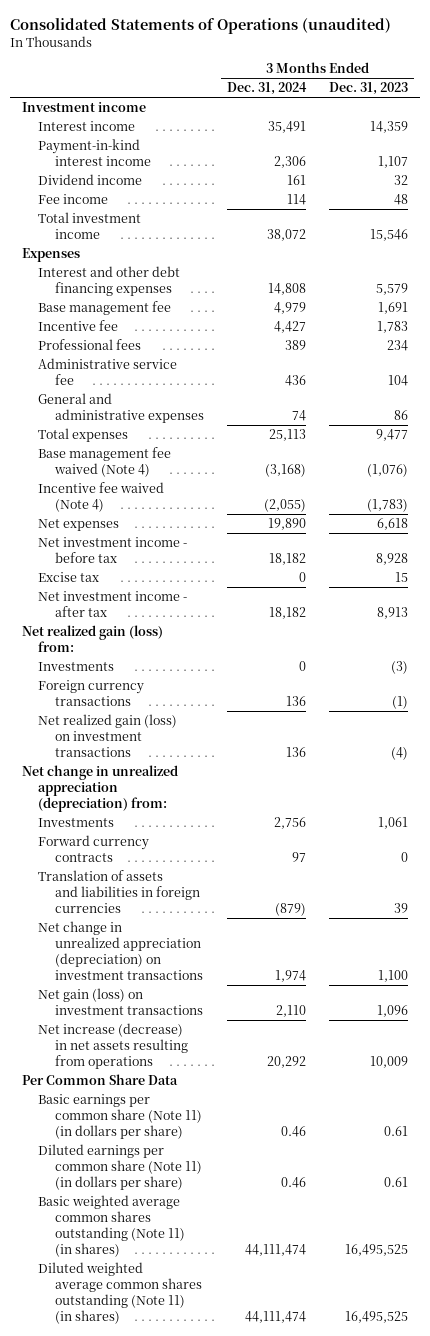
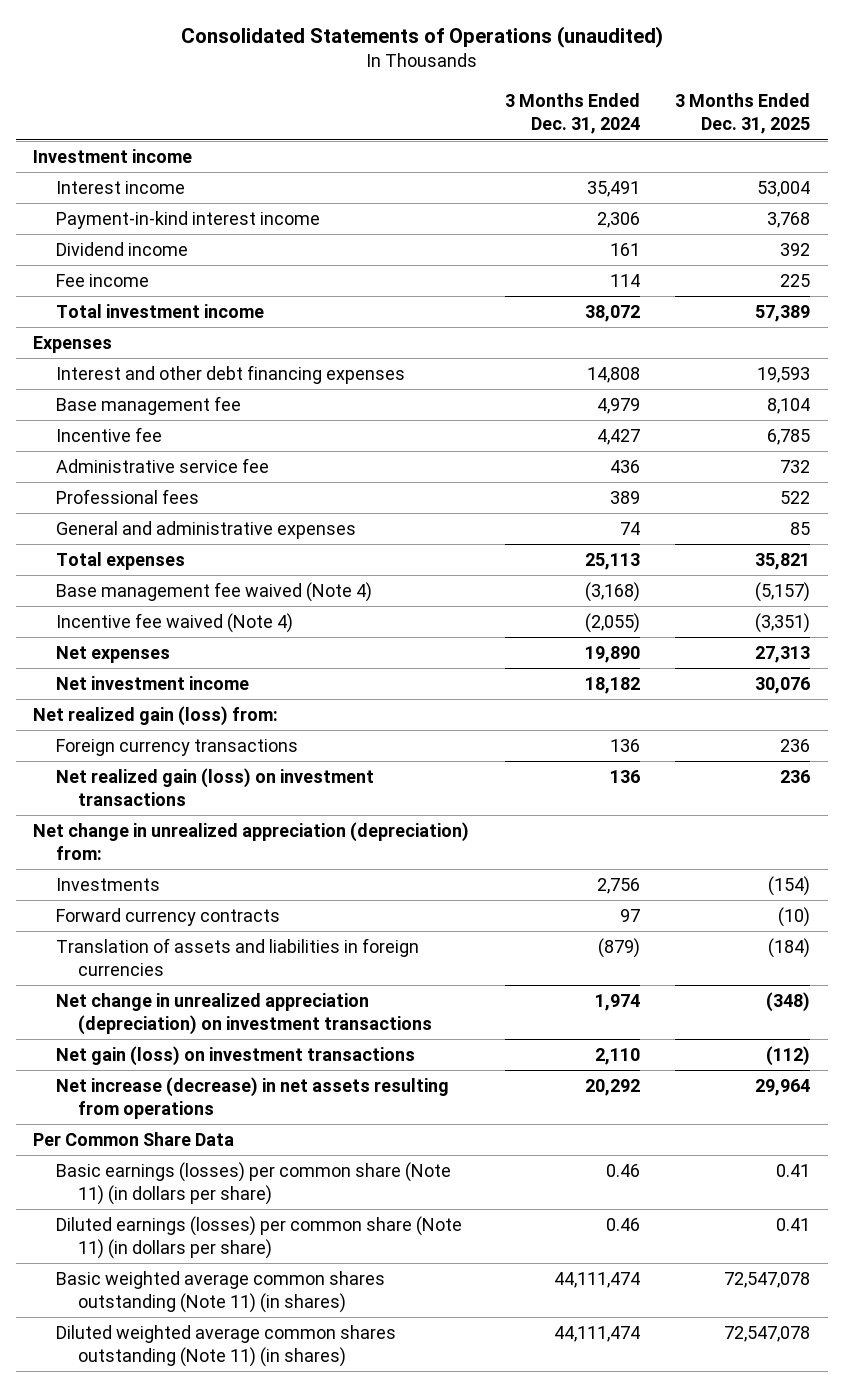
[329,82,409,96] Dec. 31, 2023 -> none
none -> [675,93,811,135] 3 Months Ended Dec. 31, 2025
[38,339,142,351] Professional fees -> [55,488,199,504] Professional fees
[38,572,100,583] Excise tax -> none
[38,591,188,618] Net investment income - after tax -> none
[38,537,188,564] Net investment income - before tax -> [55,675,249,690] Net investment income
[38,662,115,672] Investments -> none
[38,1094,202,1140] Basic earnings per common share (Note 11) (in dollars per share) -> [55,1161,451,1206] Basic earnings (losses) per common share (Note 11) (in dollars per share)
[38,1144,202,1191] Diluted earnings per common share (Note 11) (in dollars per share) -> [55,1215,462,1260] Diluted earnings (losses) per common share (Note 11) (in dollars per share)

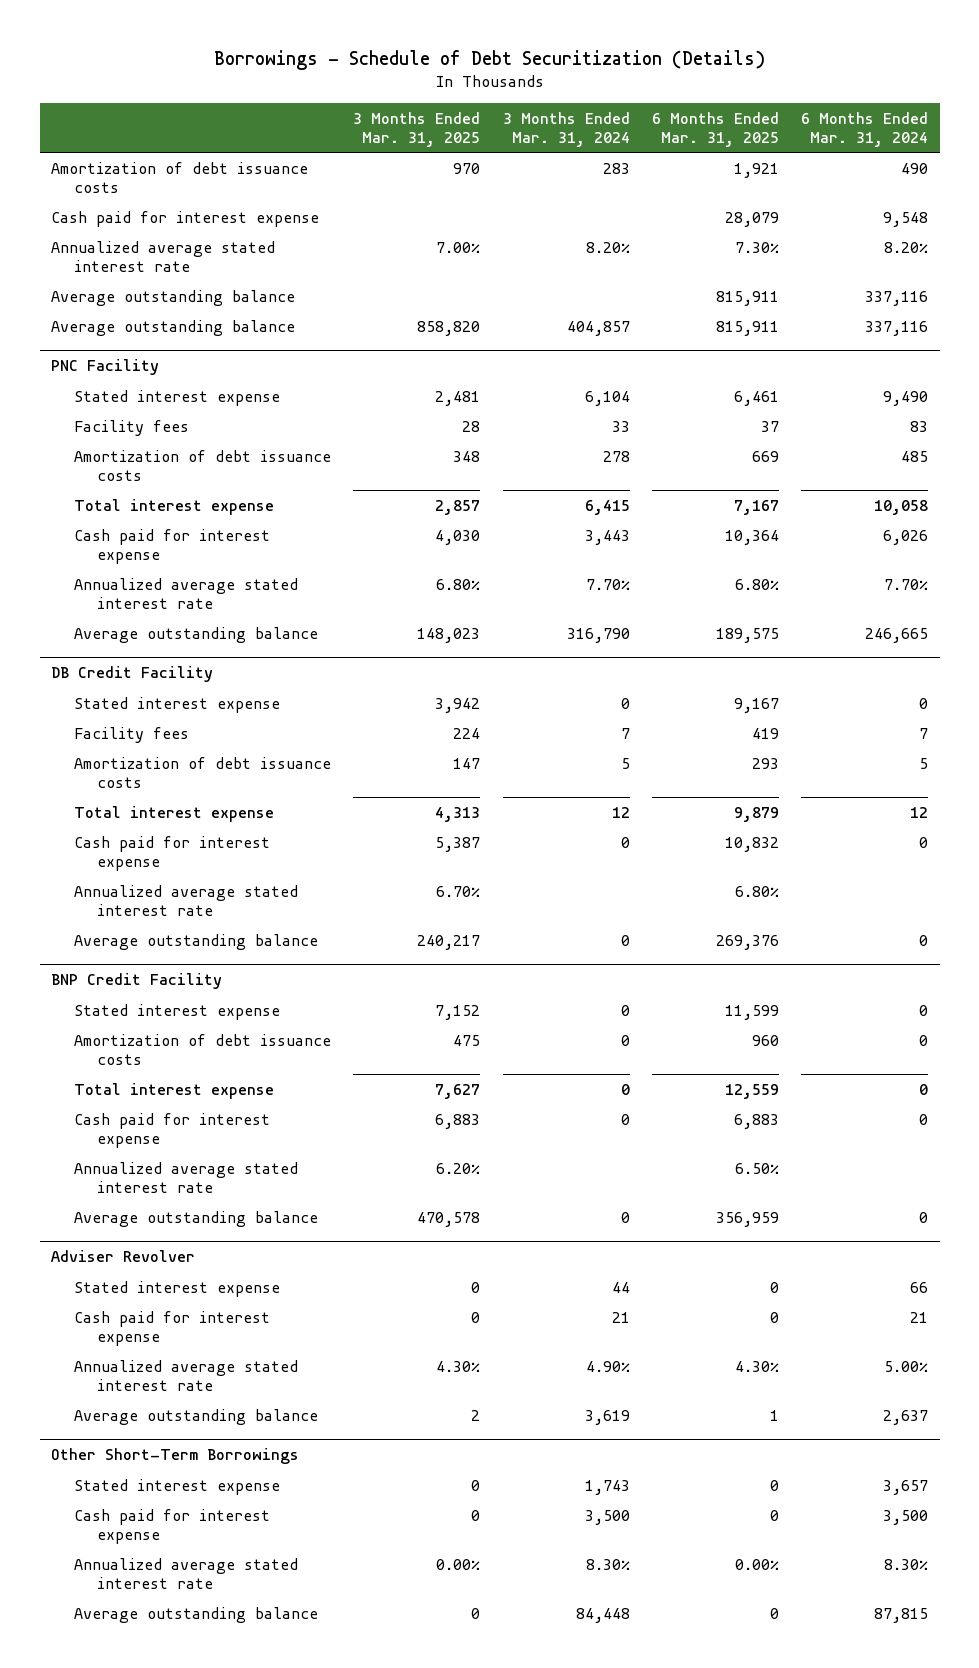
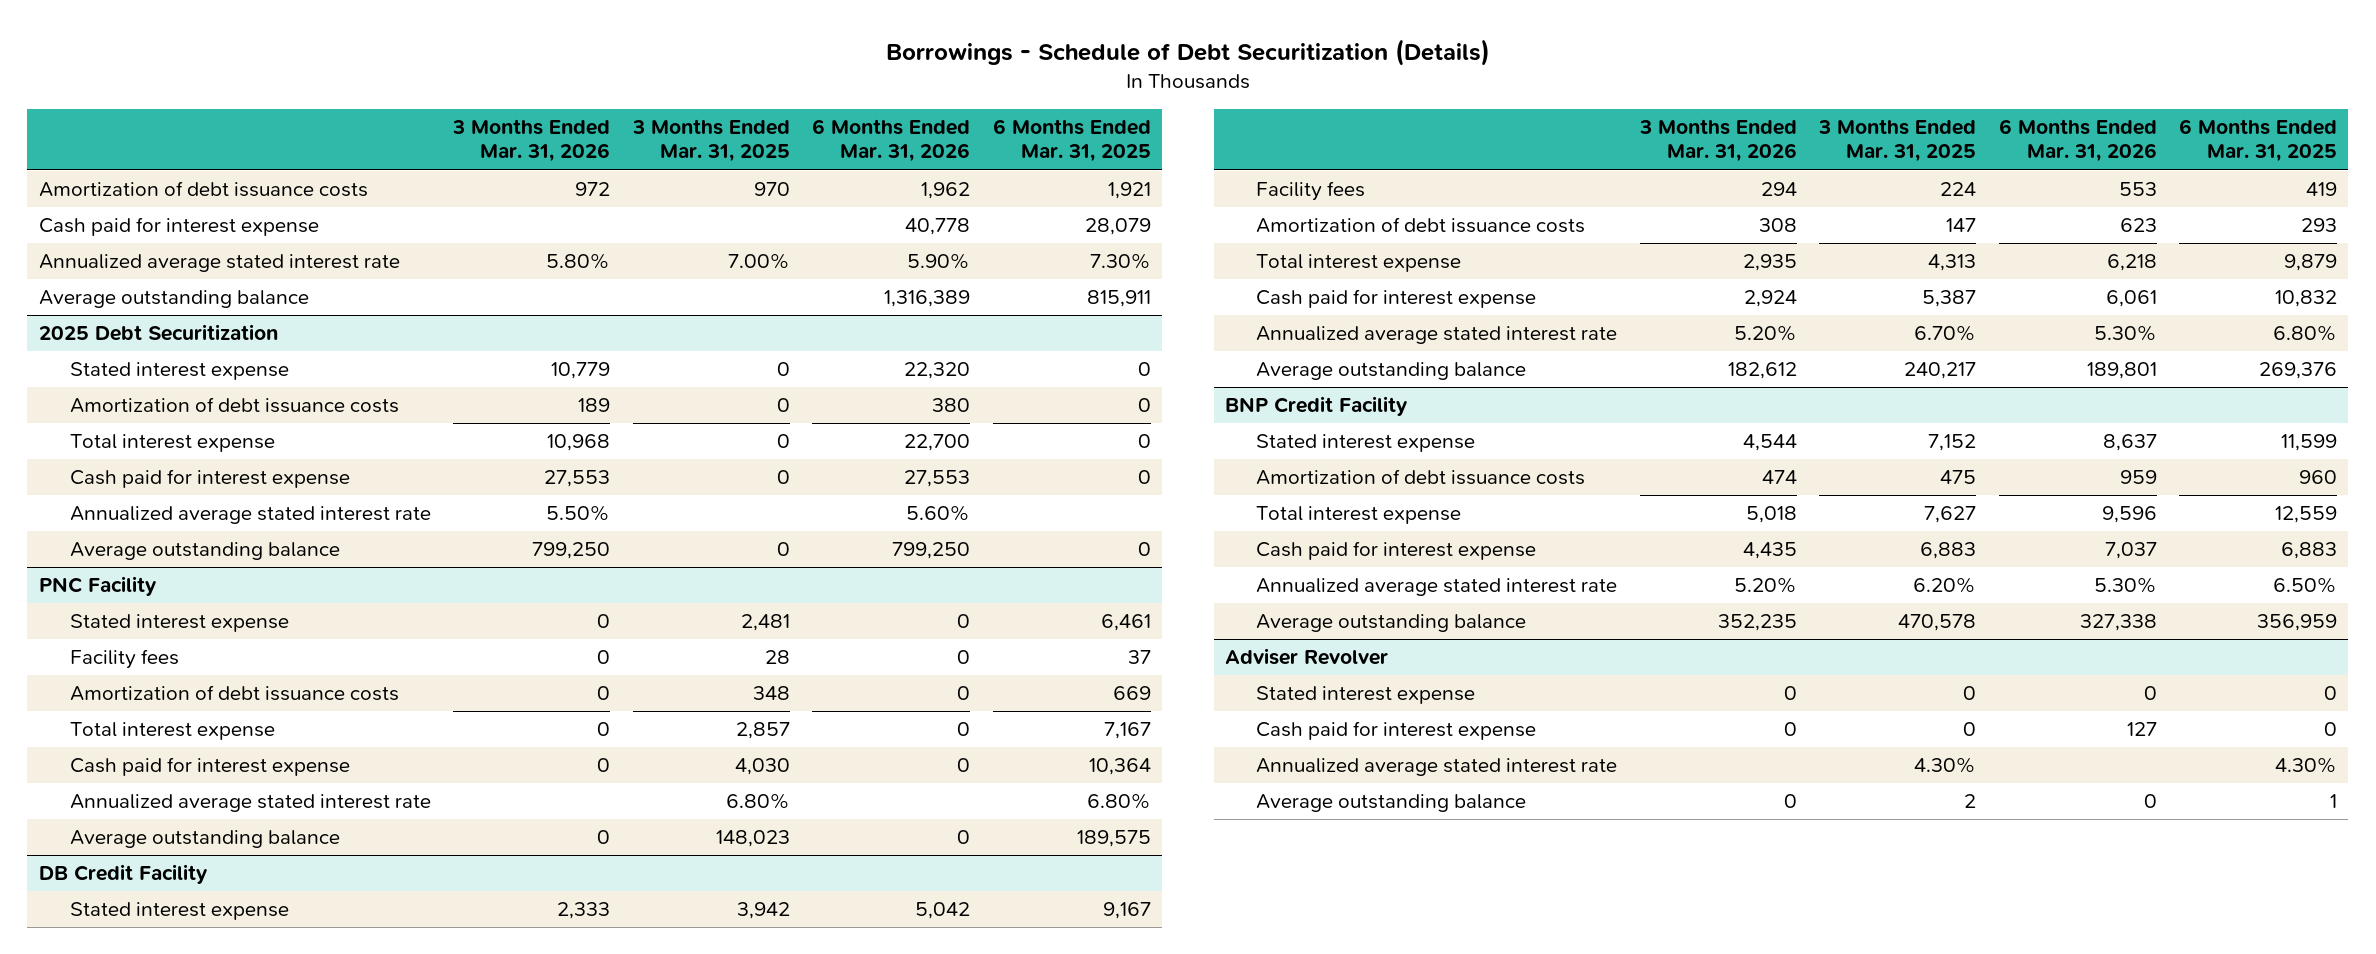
[502,111,630,147] 3 Months Ended Mar. 31, 2024 -> none
[801,111,929,147] 6 Months Ended Mar. 31, 2024 -> none
none -> [452,119,611,163] 3 Months Ended Mar. 31, 2026
none -> [812,119,971,163] 6 Months Ended Mar. 31, 2026
none -> [38,324,278,342] 2025 Debt Securitization
none -> [69,362,289,381] Stated interest expense
none -> [69,397,399,414] Amortization of debt issuance costs
none -> [69,434,275,453] Total interest expense
none -> [69,469,350,489] Cash paid for interest expense
none -> [69,506,431,525] Annualized average stated interest rate
[417,320,481,336] 858,820 -> [776,542,790,557] 0
[716,320,780,336] 815,911 -> [1137,542,1151,557] 0
[50,1448,299,1465] Other Short-Term Borrowings -> none
[74,1478,281,1495] Stated interest expense -> none
[74,1508,271,1544] Cash paid for interest expense -> none
[74,1557,299,1589] Annualized average stated interest rate -> none
[74,1606,319,1623] Average outstanding balance -> none

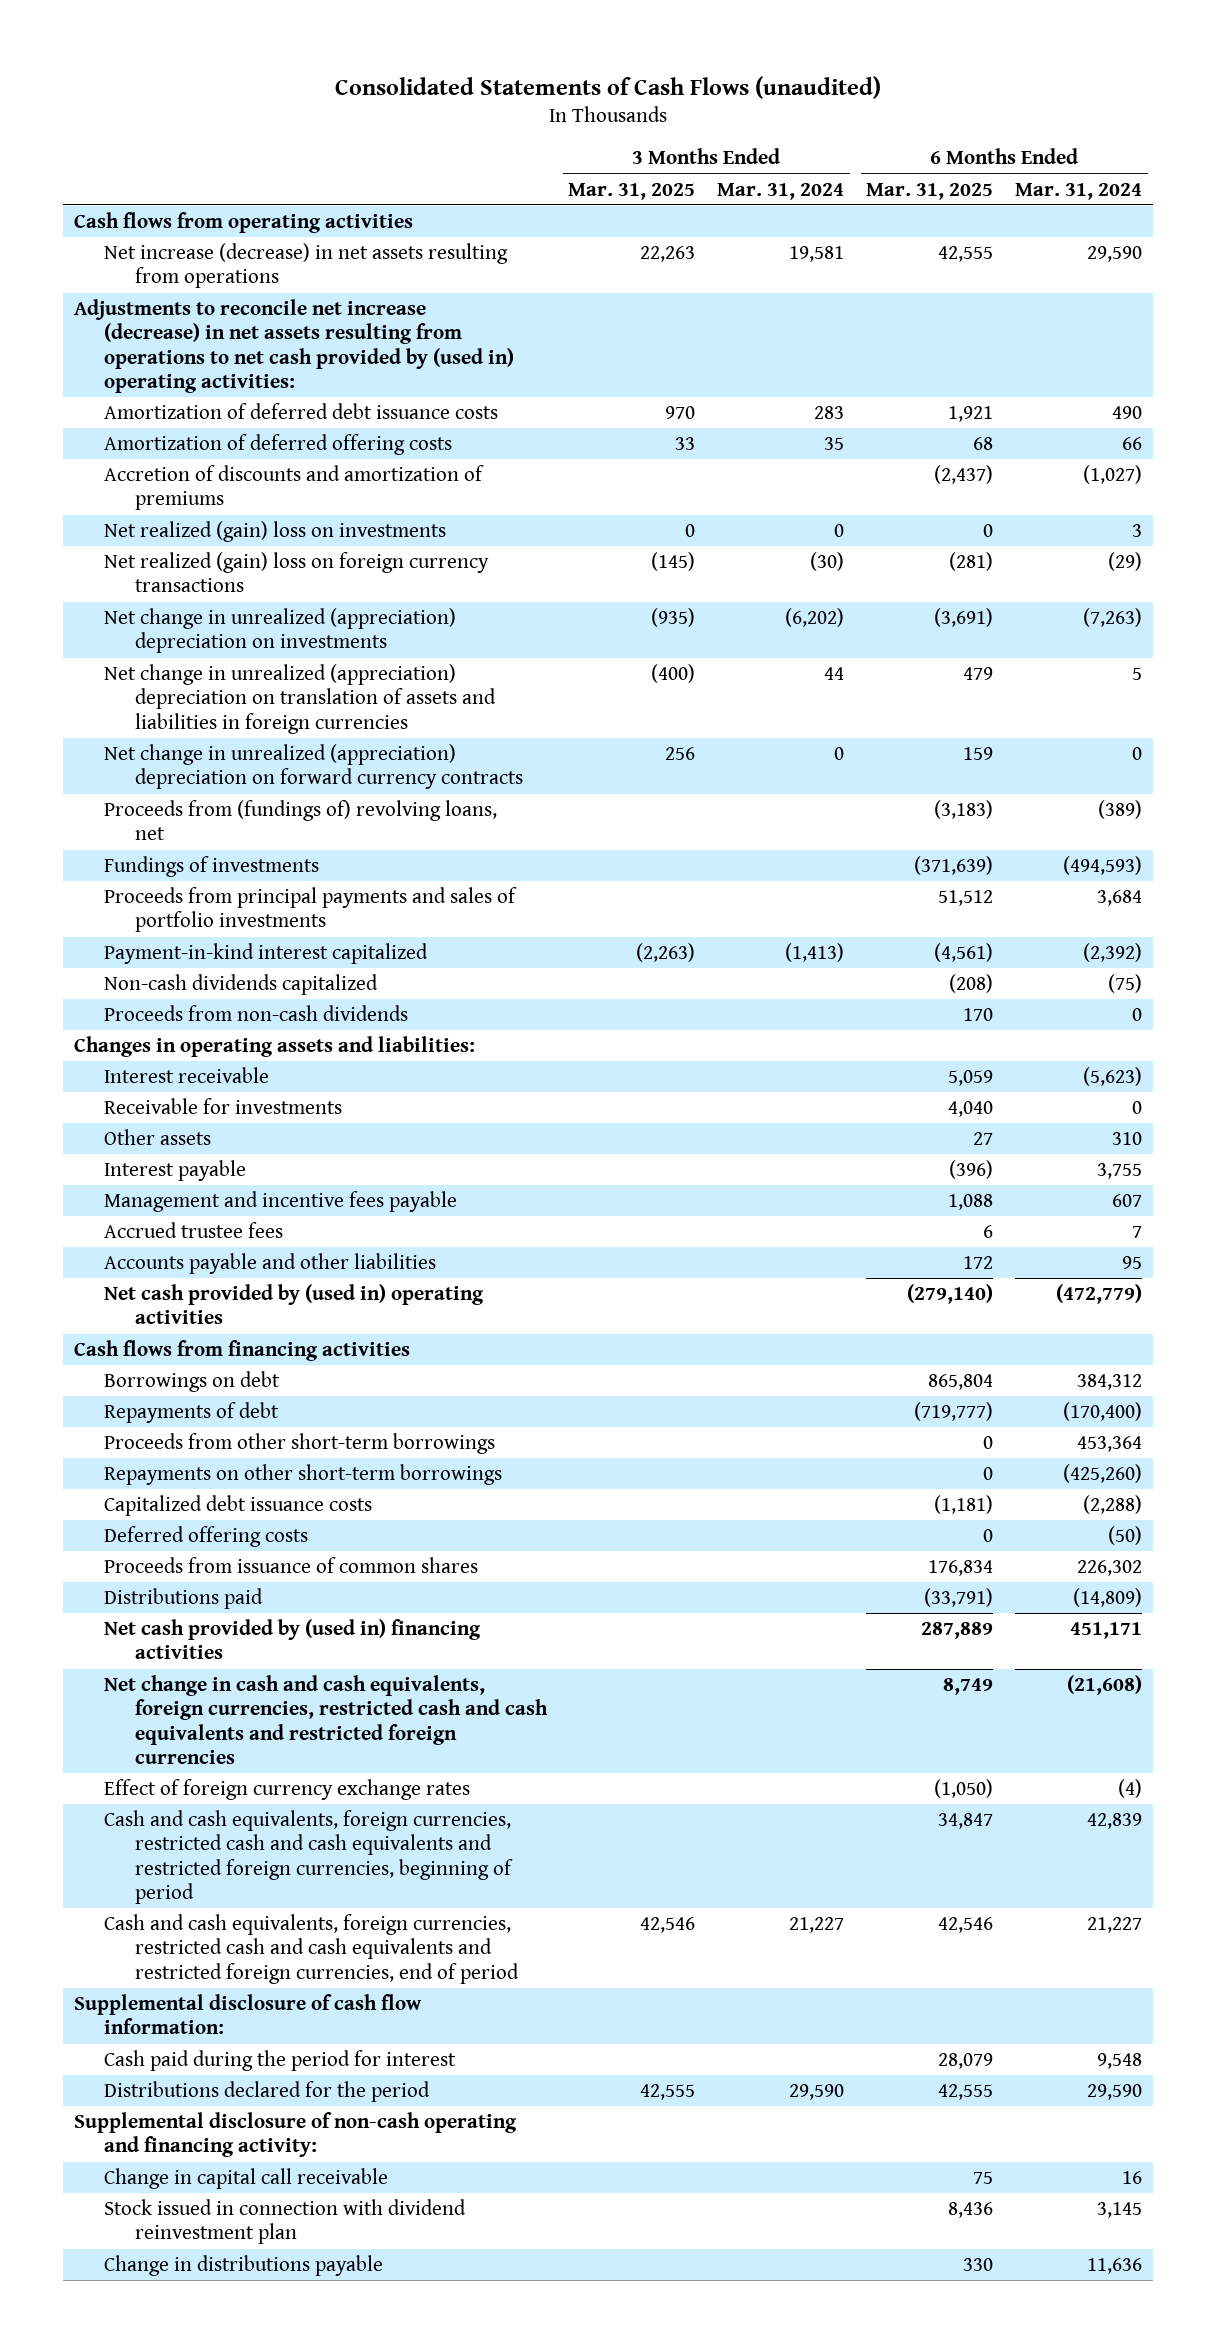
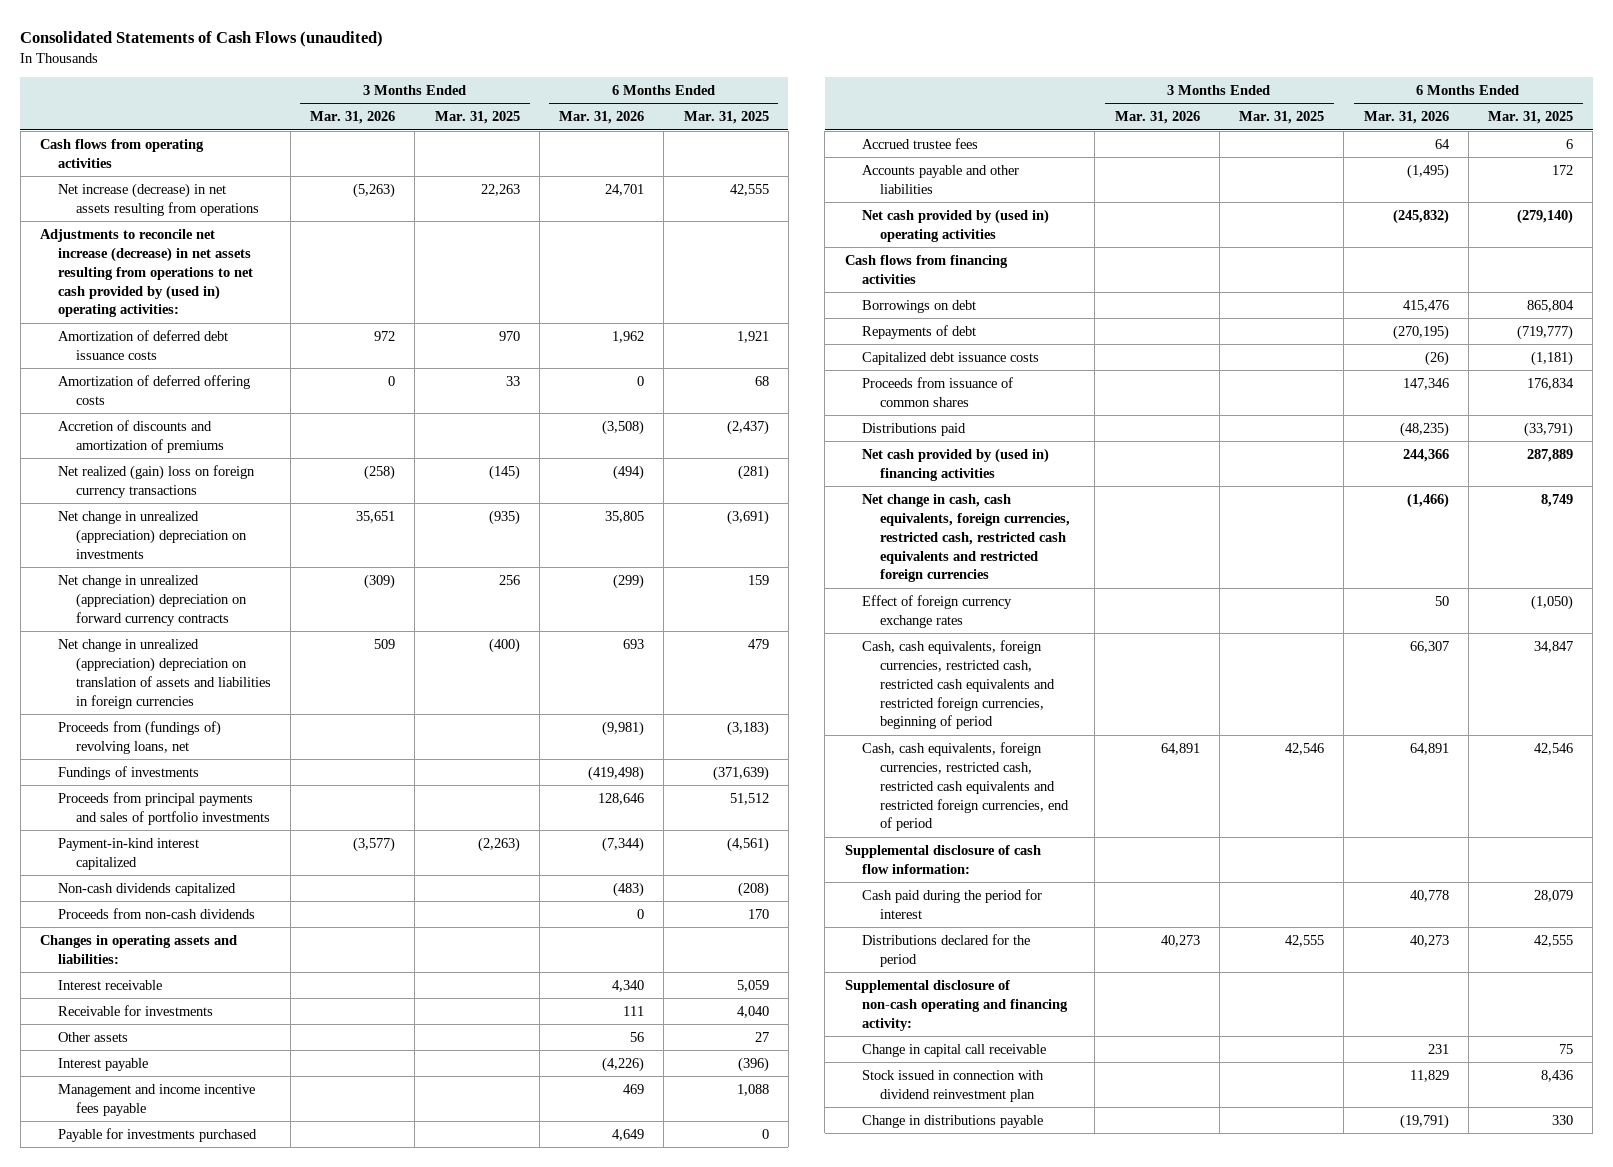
[717,182,845,200] Mar. 31, 2024 -> none
[1015,182,1143,200] Mar. 31, 2024 -> none
none -> [310,111,396,125] Mar. 31, 2026
none -> [559,111,645,125] Mar. 31, 2026
[104,520,447,542] Net realized (gain) loss on investments -> none
[104,663,496,734] Net change in unrealized (appreciation) depreciation on translation of assets and liabilities in foreign currencies -> [57,638,271,709] Net change in unrealized (appreciation) depreciation on translation of assets and liabilities in foreign currencies
[104,1190,458,1212] Management and incentive fees payable -> [57,1083,255,1116] Management and income incentive fees payable
none -> [57,1127,257,1142] Payable for investments purchased
[104,1432,496,1454] Proceeds from other short-term borrowings -> none
[104,1463,503,1485] Repayments on other short-term borrowings -> none
[104,1525,309,1547] Deferred offering costs -> none
[104,1674,548,1765] Net change in cash and cash equivalents, foreign currencies, restricted cash and cash equivalents and restricted foreign currencies -> [862,493,1071,583] Net change in cash, cash equivalents, foreign currencies, restricted cash, restricted cash equivalents and restricted foreign currencies
[104,1809,513,1905] Cash and cash equivalents, foreign currencies, restricted cash and cash equivalents and restricted foreign currencies, beginning of period -> [862,639,1056,730] Cash, cash equivalents, foreign currencies, restricted cash, restricted cash equivalents and restricted foreign currencies, beginning of period
[104,1913,519,1984] Cash and cash equivalents, foreign currencies, restricted cash and cash equivalents and restricted foreign currencies, end of period -> [862,741,1070,832] Cash, cash equivalents, foreign currencies, restricted cash, restricted cash equivalents and restricted foreign currencies, end of period

